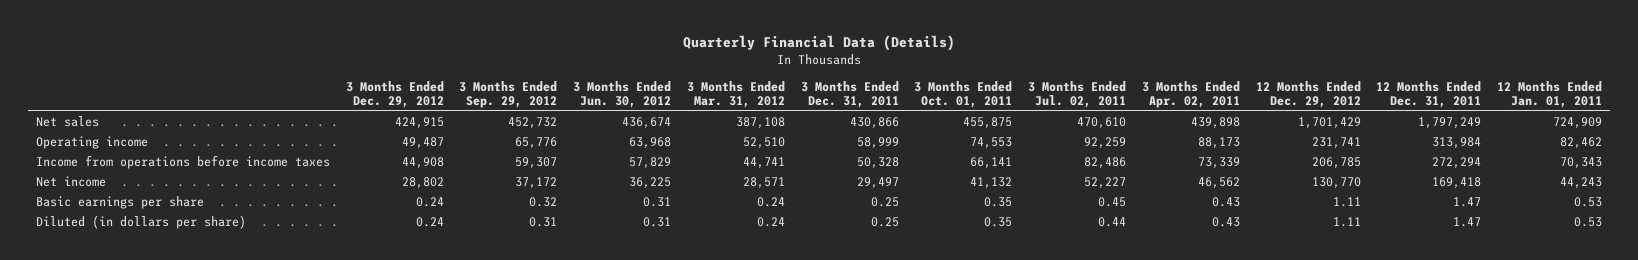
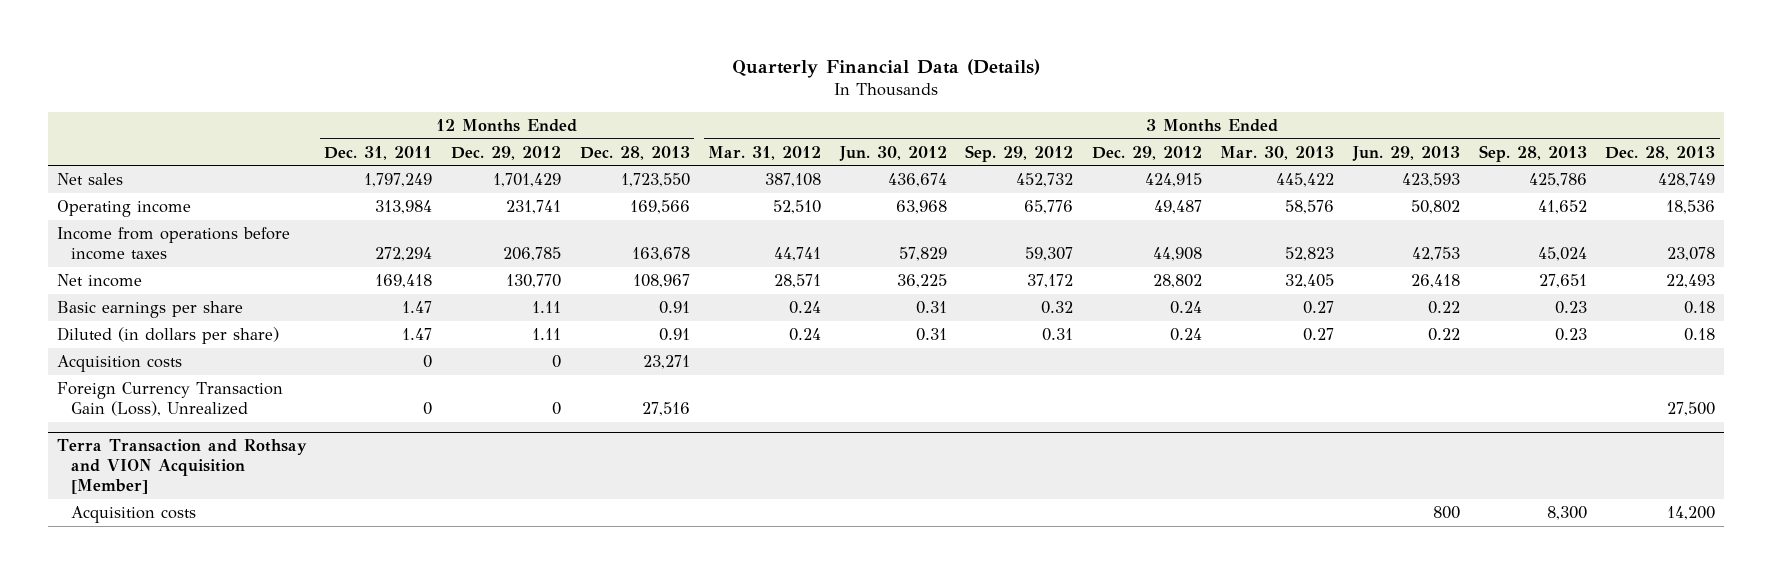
[800,80,899,109] 3 Months Ended Dec. 31, 2011 -> none
[914,80,1013,109] 3 Months Ended Oct. 01, 2011 -> none
[1028,80,1127,109] 3 Months Ended Jul. 02, 2011 -> none
[1141,80,1240,109] 3 Months Ended Apr. 02, 2011 -> none
[1497,80,1603,109] 12 Months Ended Jan. 01, 2011 -> none
none -> [579,145,690,160] Dec. 28, 2013
none -> [1220,145,1335,160] Mar. 30, 2013
none -> [1352,145,1461,161] Jun. 29, 2013
none -> [1478,144,1587,162] Sep. 28, 2013
none -> [1605,145,1716,160] Dec. 28, 2013
none -> [56,354,182,372] Acquisition costs
none -> [56,381,283,417] Foreign Currency Transaction Gain (Loss), Unrealized
none -> [56,439,307,495] Terra Transaction and Rothsay and VION Acquisition [Member]
none -> [71,505,197,523] Acquisition costs

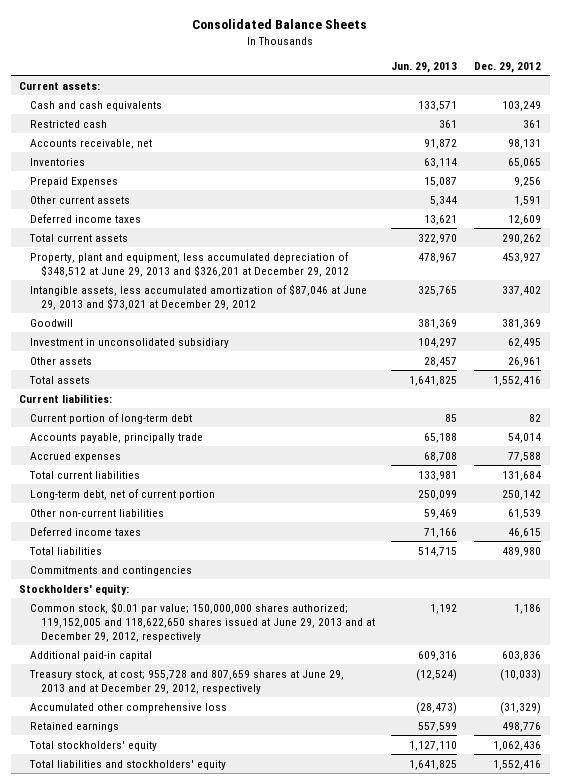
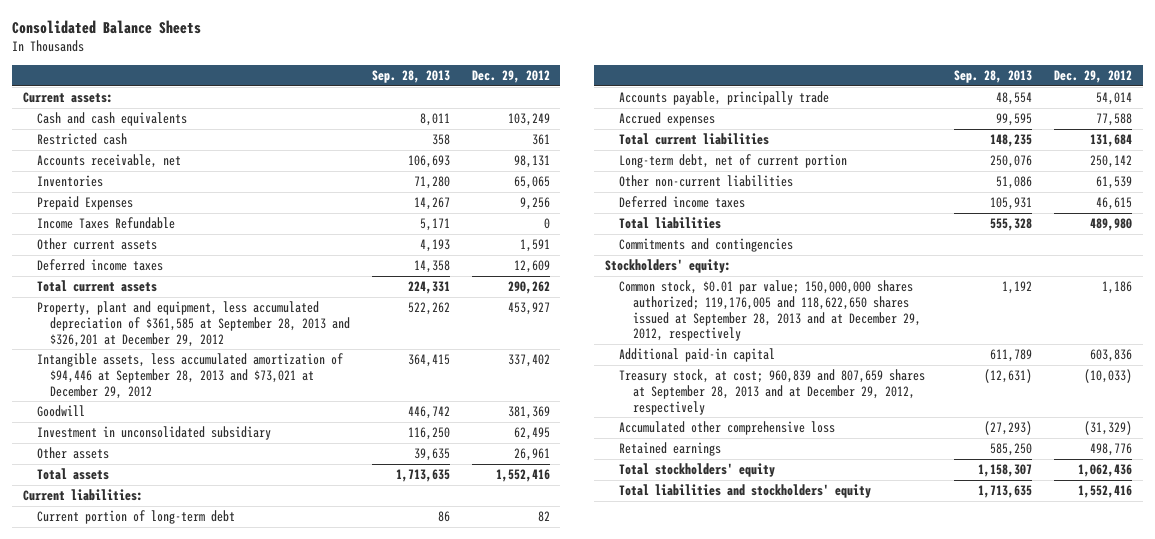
[391,62,458,74] Jun. 29, 2013 -> none
none -> [371,70,450,84] Sep. 28, 2013
none -> [36,217,175,230] Income Taxes Refundable
[29,251,349,277] Property, plant and equipment, less accumulated depreciation of $348,512 at June 29, 2013 and $326,201 at December 29, 2012 -> [36,301,351,347] Property, plant and equipment, less accumulated depreciation of $361,585 at September 28, 2013 and $326,201 at December 29, 2012
[29,283,367,310] Intangible assets, less accumulated amortization of $87,046 at June 29, 2013 and $73,021 at December 29, 2012 -> [36,353,343,399] Intangible assets, less accumulated amortization of $94,446 at September 28, 2013 and $73,021 at December 29, 2012
[29,601,375,643] Common stock, $0.01 par value; 150,000,000 shares authorized; 119,152,005 and 118,622,650 shares issued at June 29, 2013 and at December 29, 2012, respectively -> [618,280,921,342] Common stock, $0.01 par value; 150,000,000 shares authorized; 119,176,005 and 118,622,650 shares issued at September 28, 2013 and at December 29, 2012, respectively
[28,669,344,694] Treasury stock, at cost; 955,728 and 807,659 shares at June 29, 2013 and at December 29, 2012, respectively -> [618,369,925,415] Treasury stock, at cost; 960,839 and 807,659 shares at September 28, 2013 and at December 29, 2012, respectively

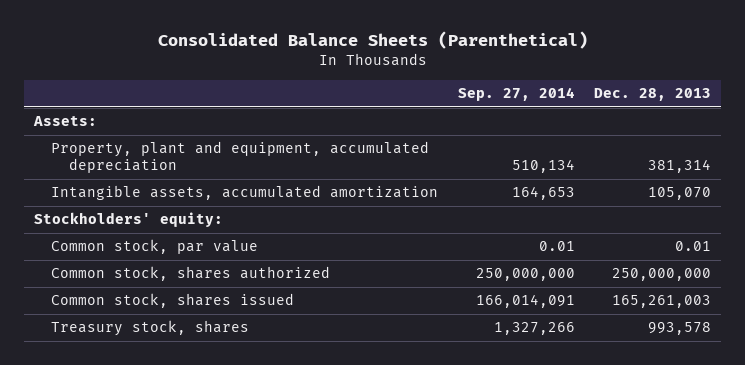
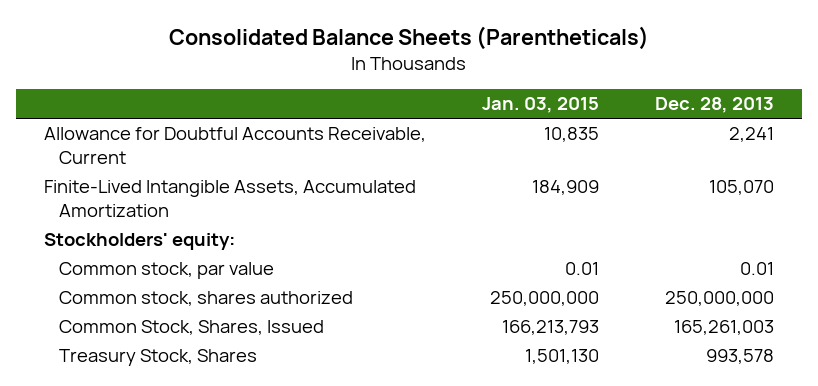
[157,31,588,50] Consolidated Balance Sheets (Parenthetical) -> [169,26,650,51] Consolidated Balance Sheets (Parentheticals)
[457,86,575,101] Sep. 27, 2014 -> none
none -> [482,97,600,114] Jan. 03, 2015
[32,116,97,127] Assets: -> none
[51,141,430,174] Property, plant and equipment, accumulated depreciation -> none
none -> [44,127,427,165] Allowance for Doubtful Accounts Receivable, Current
[51,185,439,201] Intangible assets, accumulated amortization -> [44,180,417,218] Finite-Lived Intangible Assets, Accumulated Amortization
[51,293,295,309] Common stock, shares issued -> [59,320,325,336] Common Stock, Shares, Issued
[51,320,250,337] Treasury stock, shares -> [59,349,258,367] Treasury Stock, Shares

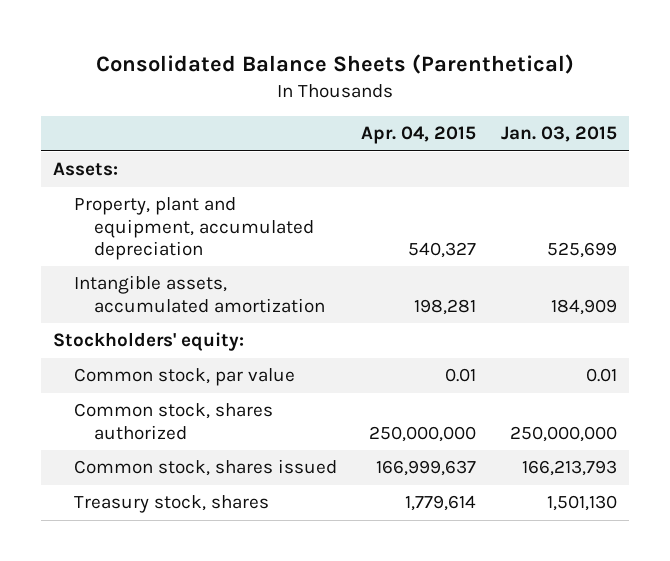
[169,26,650,51] Consolidated Balance Sheets (Parentheticals) -> [96,53,575,74] Consolidated Balance Sheets (Parenthetical)
[655,97,775,114] Dec. 28, 2013 -> none
none -> [361,126,477,145] Apr. 04, 2015
[44,127,427,165] Allowance for Doubtful Accounts Receivable, Current -> none
none -> [53,162,119,177] Assets:
none -> [73,197,315,261] Property, plant and equipment, accumulated depreciation
[44,180,417,218] Finite-Lived Intangible Assets, Accumulated Amortization -> [73,275,326,313] Intangible assets, accumulated amortization
[59,320,325,336] Common Stock, Shares, Issued -> [73,459,337,477] Common stock, shares issued
[59,349,258,367] Treasury Stock, Shares -> [73,495,269,514] Treasury stock, shares

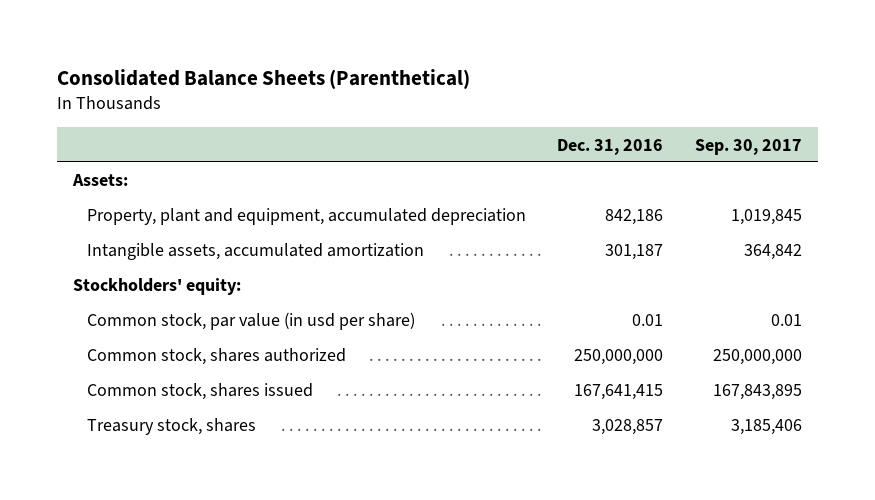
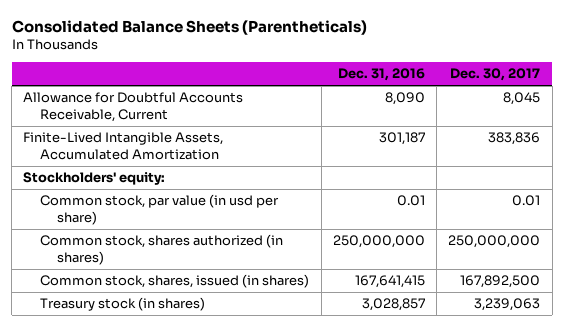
[56,68,470,89] Consolidated Balance Sheets (Parenthetical) -> [11,19,367,35] Consolidated Balance Sheets (Parentheticals)
[695,138,803,155] Sep. 30, 2017 -> none
none -> [450,68,541,82] Dec. 30, 2017
[71,174,128,187] Assets: -> none
[86,208,526,226] Property, plant and equipment, accumulated depreciation -> none
none -> [23,92,244,123] Allowance for Doubtful Accounts Receivable, Current
[86,243,424,261] Intangible assets, accumulated amortization -> [23,132,224,161] Finite-Lived Intangible Assets, Accumulated Amortization
[86,348,346,366] Common stock, shares authorized -> [40,234,284,266] Common stock, shares authorized (in shares)
[86,383,313,401] Common stock, shares issued -> [40,274,310,289] Common stock, shares, issued (in shares)
[86,418,256,436] Treasury stock, shares -> [40,297,206,312] Treasury stock (in shares)

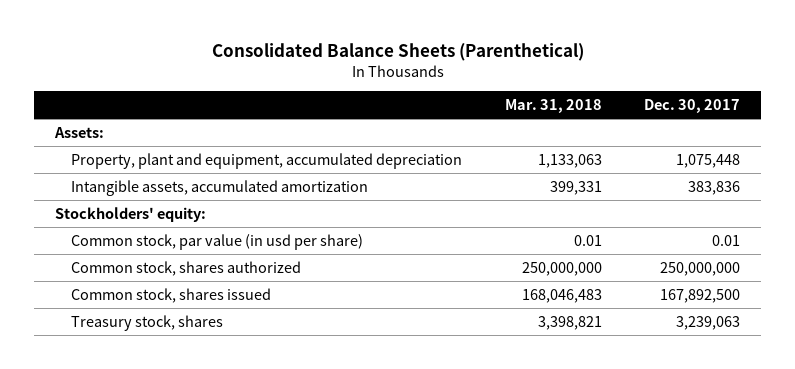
[11,19,367,35] Consolidated Balance Sheets (Parentheticals) -> [211,42,584,61] Consolidated Balance Sheets (Parenthetical)
[337,68,425,82] Dec. 31, 2016 -> none
none -> [504,99,602,114] Mar. 31, 2018
[23,92,244,123] Allowance for Doubtful Accounts Receivable, Current -> none
none -> [54,126,105,138] Assets:
none -> [71,152,463,169] Property, plant and equipment, accumulated depreciation
[23,132,224,161] Finite-Lived Intangible Assets, Accumulated Amortization -> [71,179,369,196] Intangible assets, accumulated amortization
[40,234,284,266] Common stock, shares authorized (in shares) -> [71,260,302,276] Common stock, shares authorized
[40,274,310,289] Common stock, shares, issued (in shares) -> [71,287,272,303] Common stock, shares issued
[40,297,206,312] Treasury stock (in shares) -> [71,314,224,331] Treasury stock, shares

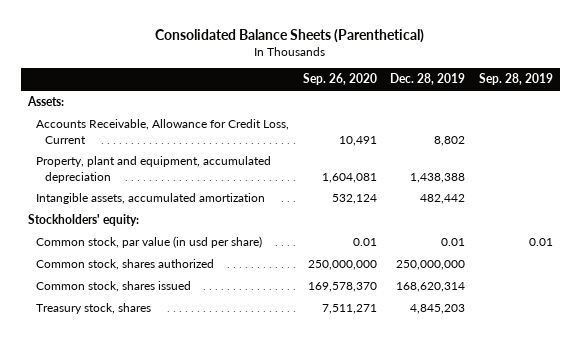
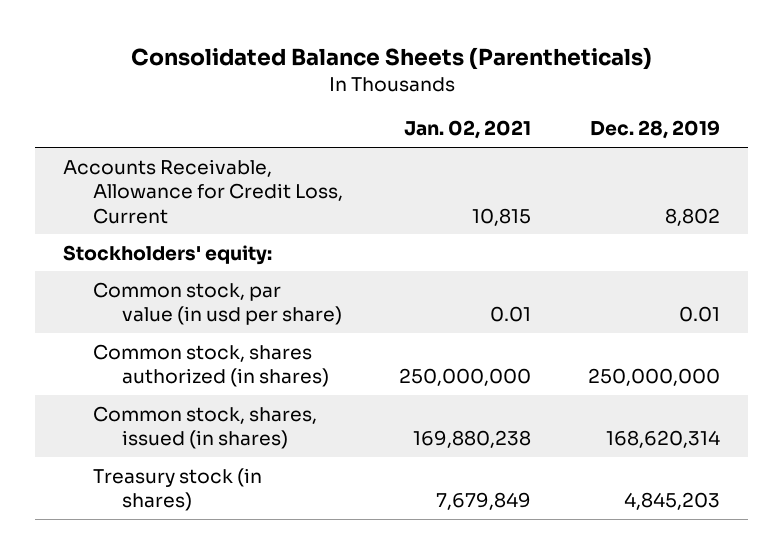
[155,28,425,43] Consolidated Balance Sheets (Parenthetical) -> [130,46,652,70] Consolidated Balance Sheets (Parentheticals)
[302,73,377,86] Sep. 26, 2020 -> none
[479,73,554,86] Sep. 28, 2019 -> none
none -> [404,120,532,140] Jan. 02, 2021
[26,96,64,107] Assets: -> none
[36,156,272,183] Property, plant and equipment, accumulated depreciation -> none
[36,193,266,205] Intangible assets, accumulated amortization -> none
[36,259,215,271] Common stock, shares authorized -> [92,343,330,388] Common stock, shares authorized (in shares)
[36,281,192,293] Common stock, shares issued -> [92,405,317,450] Common stock, shares, issued (in shares)
[36,303,152,315] Treasury stock, shares -> [92,467,262,512] Treasury stock (in shares)

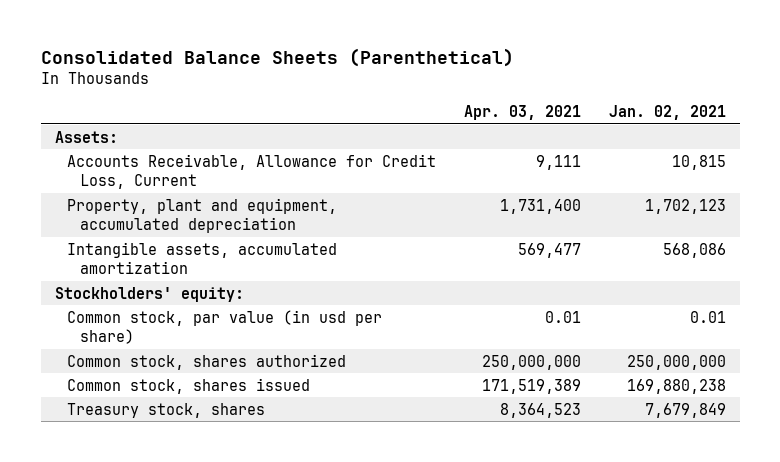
[130,46,652,70] Consolidated Balance Sheets (Parentheticals) -> [40,48,514,68] Consolidated Balance Sheets (Parenthetical)
[589,120,720,140] Dec. 28, 2019 -> none
none -> [464,105,582,121] Apr. 03, 2021
none -> [54,130,118,143] Assets:
none -> [67,197,338,234] Property, plant and equipment, accumulated depreciation
none -> [67,241,338,275] Intangible assets, accumulated amortization
[92,343,330,388] Common stock, shares authorized (in shares) -> [67,353,347,370] Common stock, shares authorized
[92,405,317,450] Common stock, shares, issued (in shares) -> [67,377,311,394] Common stock, shares issued
[92,467,262,512] Treasury stock (in shares) -> [67,402,266,418] Treasury stock, shares

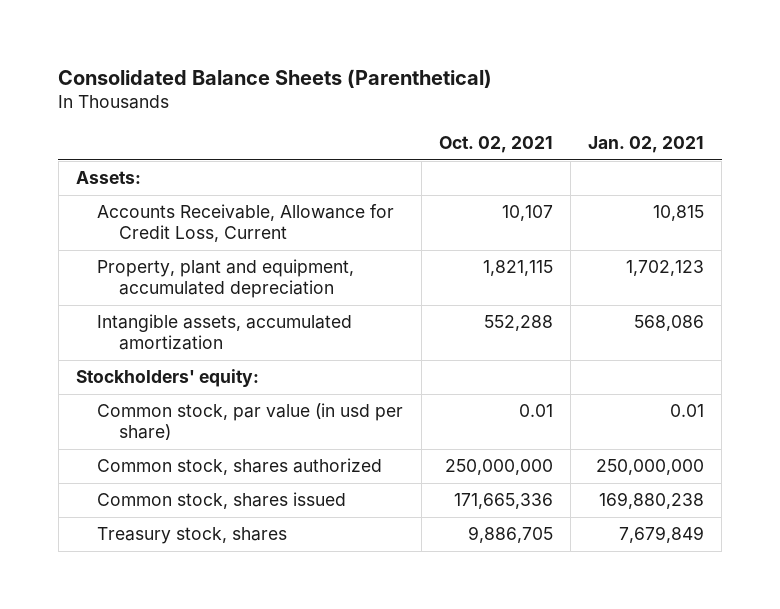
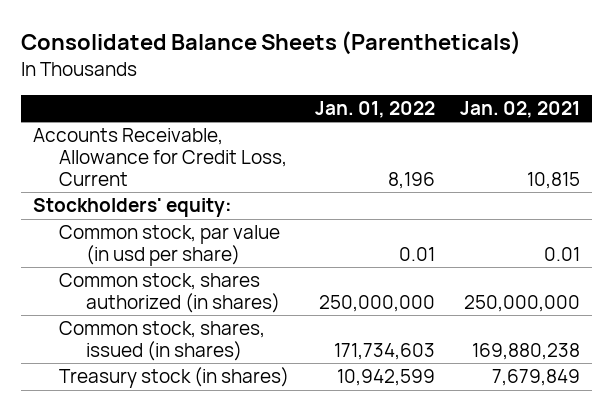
[58,68,493,88] Consolidated Balance Sheets (Parenthetical) -> [20,31,521,56] Consolidated Balance Sheets (Parentheticals)
[438,135,553,153] Oct. 02, 2021 -> none
none -> [314,100,435,118] Jan. 01, 2022
[75,171,141,185] Assets: -> none
[97,259,355,299] Property, plant and equipment, accumulated depreciation -> none
[97,314,353,351] Intangible assets, accumulated amortization -> none
[97,458,383,476] Common stock, shares authorized -> [59,273,280,314] Common stock, shares authorized (in shares)
[97,492,347,510] Common stock, shares issued -> [59,321,266,362] Common stock, shares, issued (in shares)
[97,527,288,545] Treasury stock, shares -> [59,367,290,389] Treasury stock (in shares)

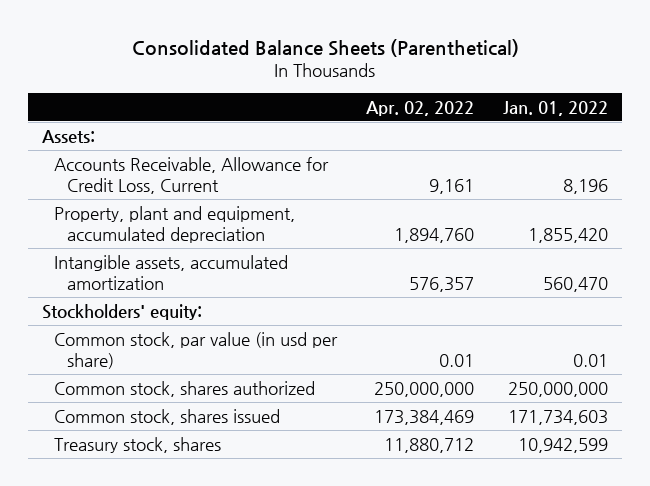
[20,31,521,56] Consolidated Balance Sheets (Parentheticals) -> [132,38,520,57] Consolidated Balance Sheets (Parenthetical)
[459,100,580,118] Jan. 02, 2021 -> none
none -> [366,100,475,116] Apr. 02, 2022
none -> [42,129,96,143] Assets:
none -> [54,205,296,244] Property, plant and equipment, accumulated depreciation
none -> [54,254,289,291] Intangible assets, accumulated amortization
[59,273,280,314] Common stock, shares authorized (in shares) -> [54,380,316,397] Common stock, shares authorized
[59,321,266,362] Common stock, shares, issued (in shares) -> [54,408,281,425] Common stock, shares issued
[59,367,290,389] Treasury stock (in shares) -> [54,436,222,453] Treasury stock, shares

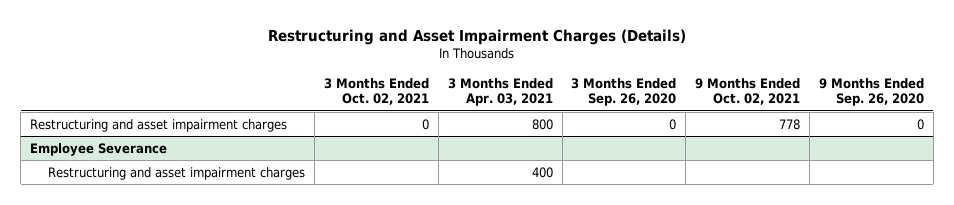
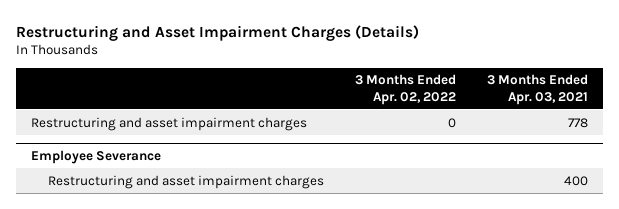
[323,77,429,106] 3 Months Ended Oct. 02, 2021 -> none
[571,77,677,107] 3 Months Ended Sep. 26, 2020 -> none
[695,77,801,106] 9 Months Ended Oct. 02, 2021 -> none
[818,77,924,107] 9 Months Ended Sep. 26, 2020 -> none
none -> [355,74,457,105] 3 Months Ended Apr. 02, 2022
[531,118,553,130] 800 -> [567,117,588,128] 778

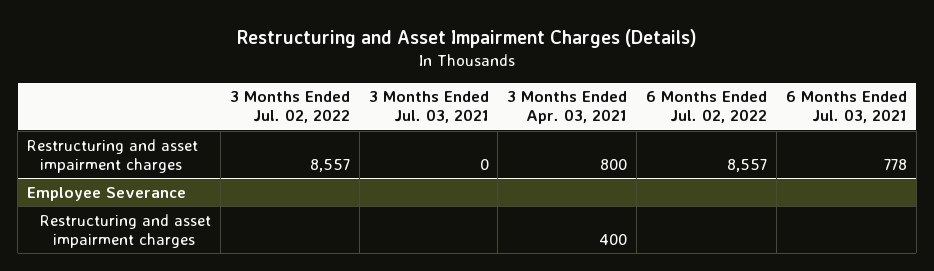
[355,74,457,105] 3 Months Ended Apr. 02, 2022 -> none
none -> [229,91,350,124] 3 Months Ended Jul. 02, 2022
none -> [368,91,489,124] 3 Months Ended Jul. 03, 2021
none -> [646,91,768,124] 6 Months Ended Jul. 02, 2022
none -> [786,91,908,124] 6 Months Ended Jul. 03, 2021
[567,117,588,128] 778 -> [600,158,628,170] 800

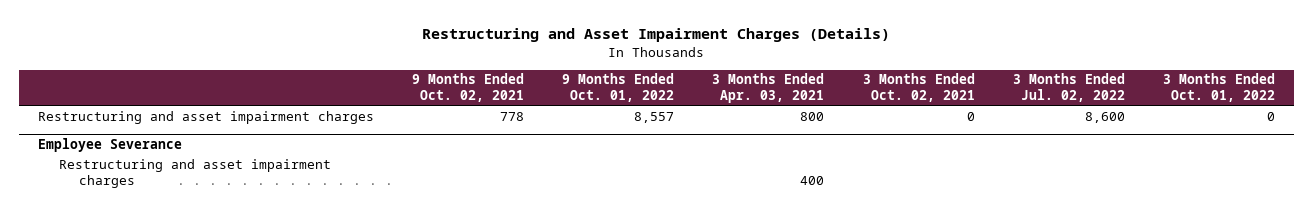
[368,91,489,124] 3 Months Ended Jul. 03, 2021 -> none
[646,91,768,124] 6 Months Ended Jul. 02, 2022 -> none
[786,91,908,124] 6 Months Ended Jul. 03, 2021 -> none
none -> [411,73,524,103] 9 Months Ended Oct. 02, 2021
none -> [562,73,675,103] 9 Months Ended Oct. 01, 2022
none -> [862,73,975,103] 3 Months Ended Oct. 02, 2021
none -> [1163,73,1276,103] 3 Months Ended Oct. 01, 2022
[309,158,350,172] 8,557 -> [1084,111,1125,123] 8,600

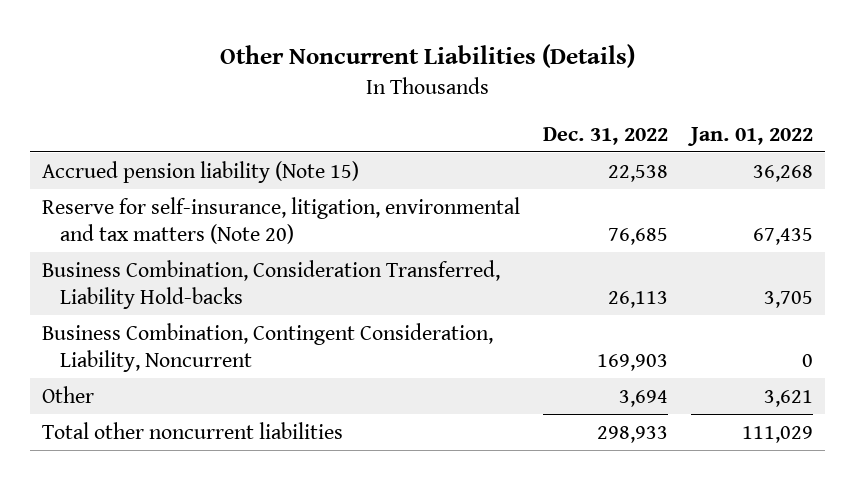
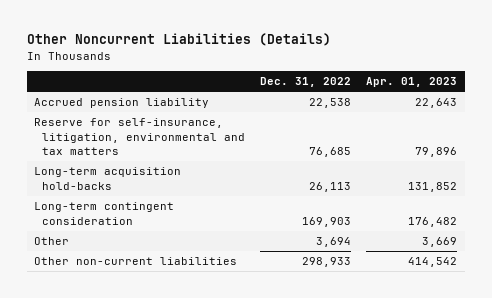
[687,126,814,146] Jan. 01, 2022 -> none
none -> [366,77,458,88] Apr. 01, 2023
[41,160,359,183] Accrued pension liability (Note 15) -> [34,98,210,109] Accrued pension liability
[41,196,520,244] Reserve for self-insurance, litigation, environmental and tax matters (Note 20) -> [34,118,246,156] Reserve for self-insurance, litigation, environmental and tax matters
[41,259,500,309] Business Combination, Consideration Transferred, Liability Hold-backs -> [34,167,182,190] Long-term acquisition hold-backs
[41,322,493,372] Business Combination, Contingent Consideration, Liability, Noncurrent -> [34,202,175,225] Long-term contingent consideration
[41,421,343,439] Total other noncurrent liabilities -> [34,257,238,266] Other non-current liabilities

